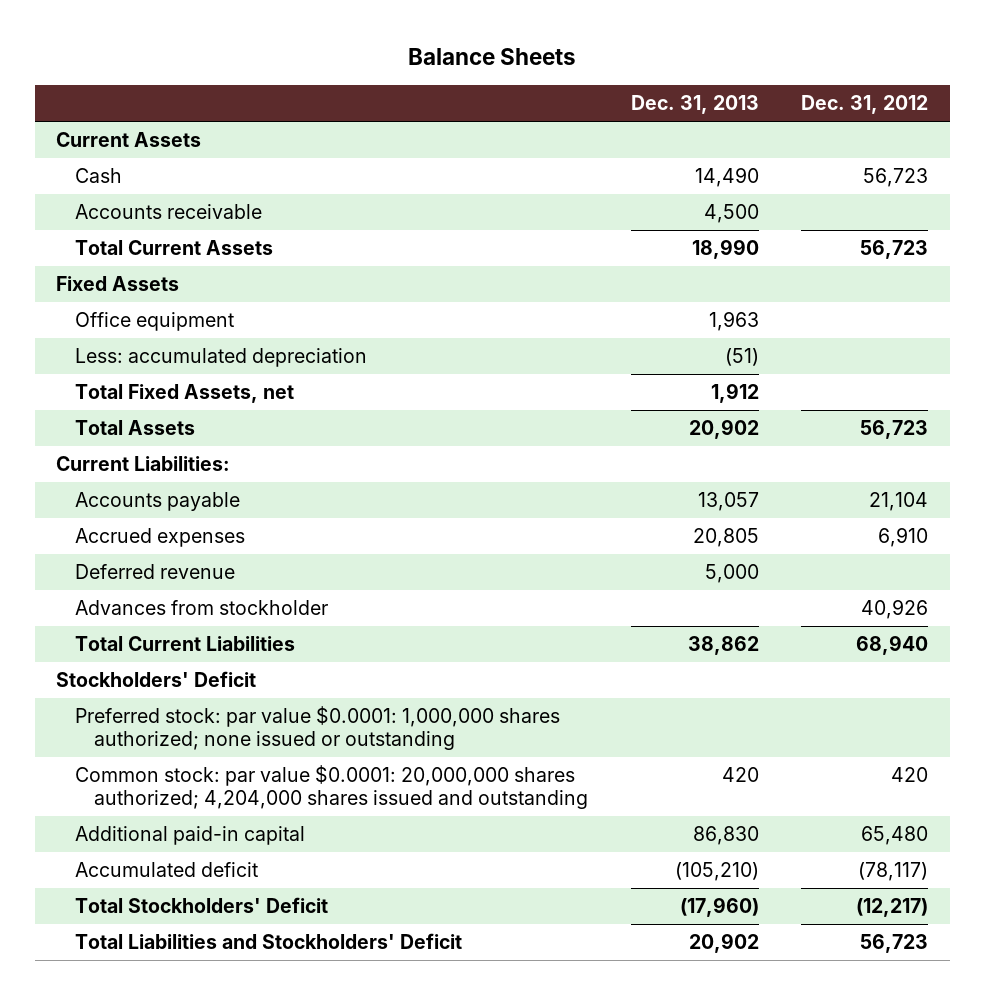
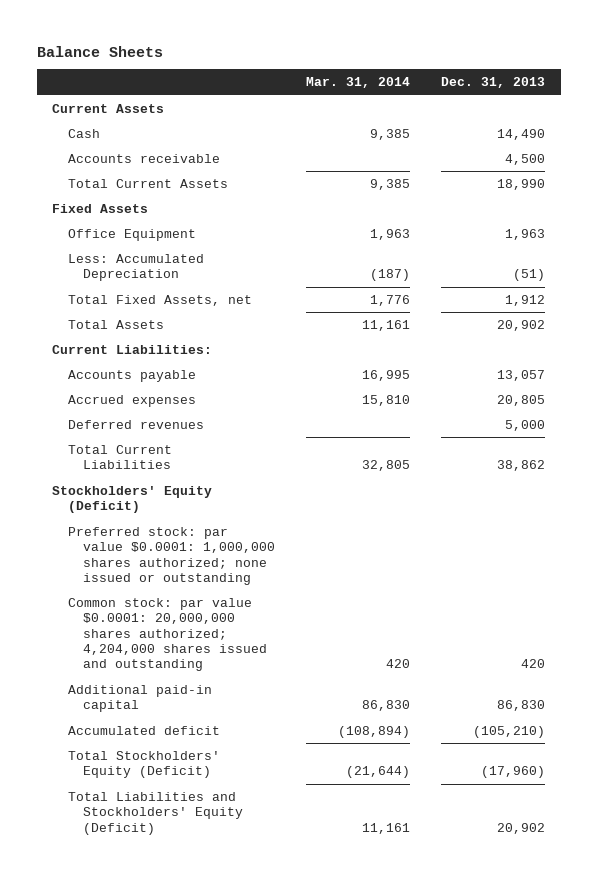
[801,95,929,115] Dec. 31, 2012 -> none
none -> [306,77,411,89] Mar. 31, 2014
[75,312,235,332] Office equipment -> [67,228,196,241] Office Equipment
[75,348,368,368] Less: accumulated depreciation -> [67,253,204,282] Less: Accumulated Depreciation
[75,600,329,616] Advances from stockholder -> none
[75,564,236,580] Deferred revenue -> [67,419,204,429] Deferred revenues
[56,671,257,688] Stockholders' Deficit -> [52,485,213,514] Stockholders' Equity (Deficit)
[75,897,329,914] Total Stockholders' Deficit -> [67,750,220,779] Total Stockholders' Equity (Deficit)
[75,933,463,950] Total Liabilities and Stockholders' Deficit -> [67,791,243,835] Total Liabilities and Stockholders' Equity (Deficit)

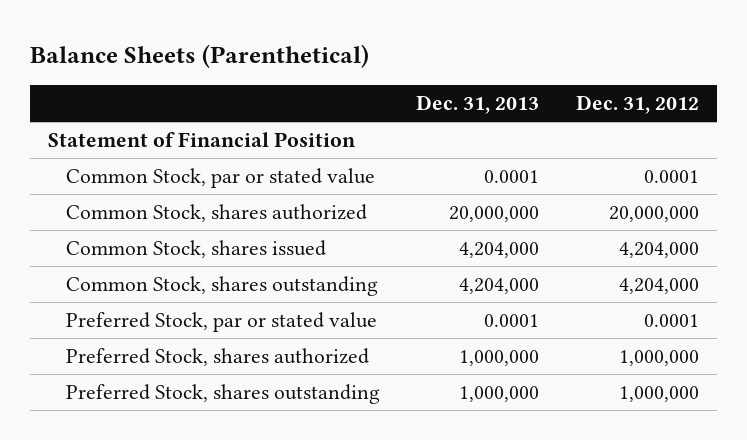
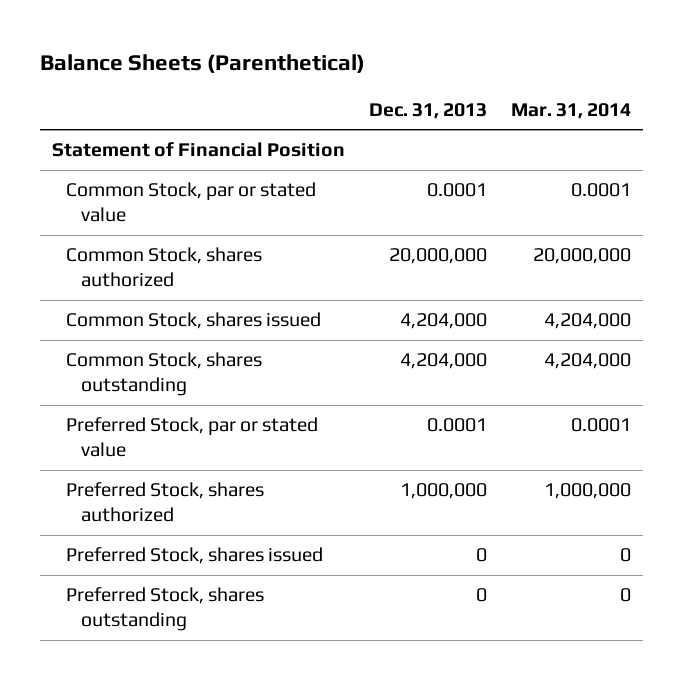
[575,95,699,115] Dec. 31, 2012 -> none
none -> [510,102,631,119] Mar. 31, 2014
none -> [66,547,324,565] Preferred Stock, shares issued
[459,386,540,403] 1,000,000 -> [475,588,487,603] 0

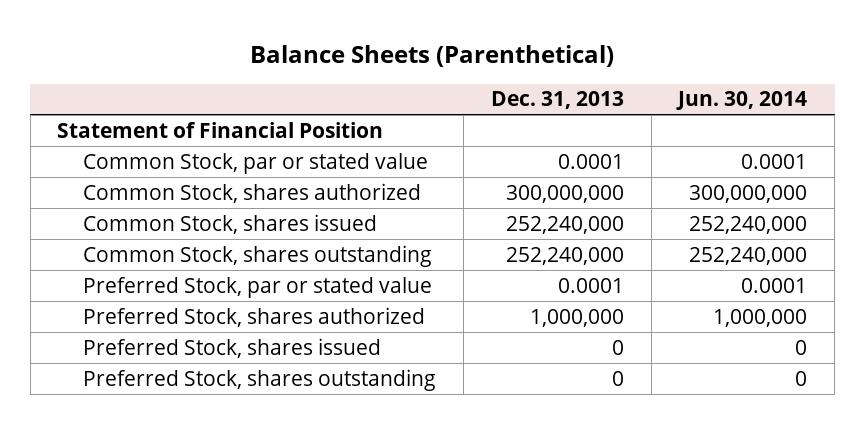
[510,102,631,119] Mar. 31, 2014 -> none
none -> [676,91,808,111] Jun. 30, 2014
[388,248,487,265] 20,000,000 -> [505,184,624,203] 300,000,000
[399,313,487,330] 4,204,000 -> [505,215,624,234] 252,240,000
[399,353,487,370] 4,204,000 -> [505,246,624,265] 252,240,000

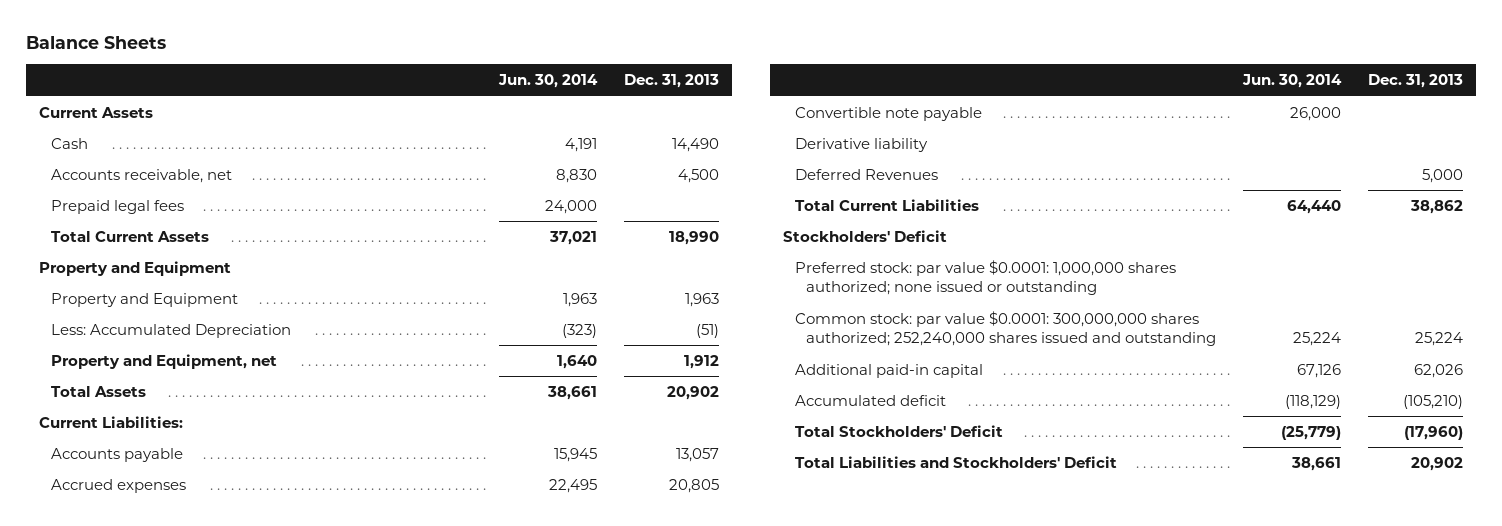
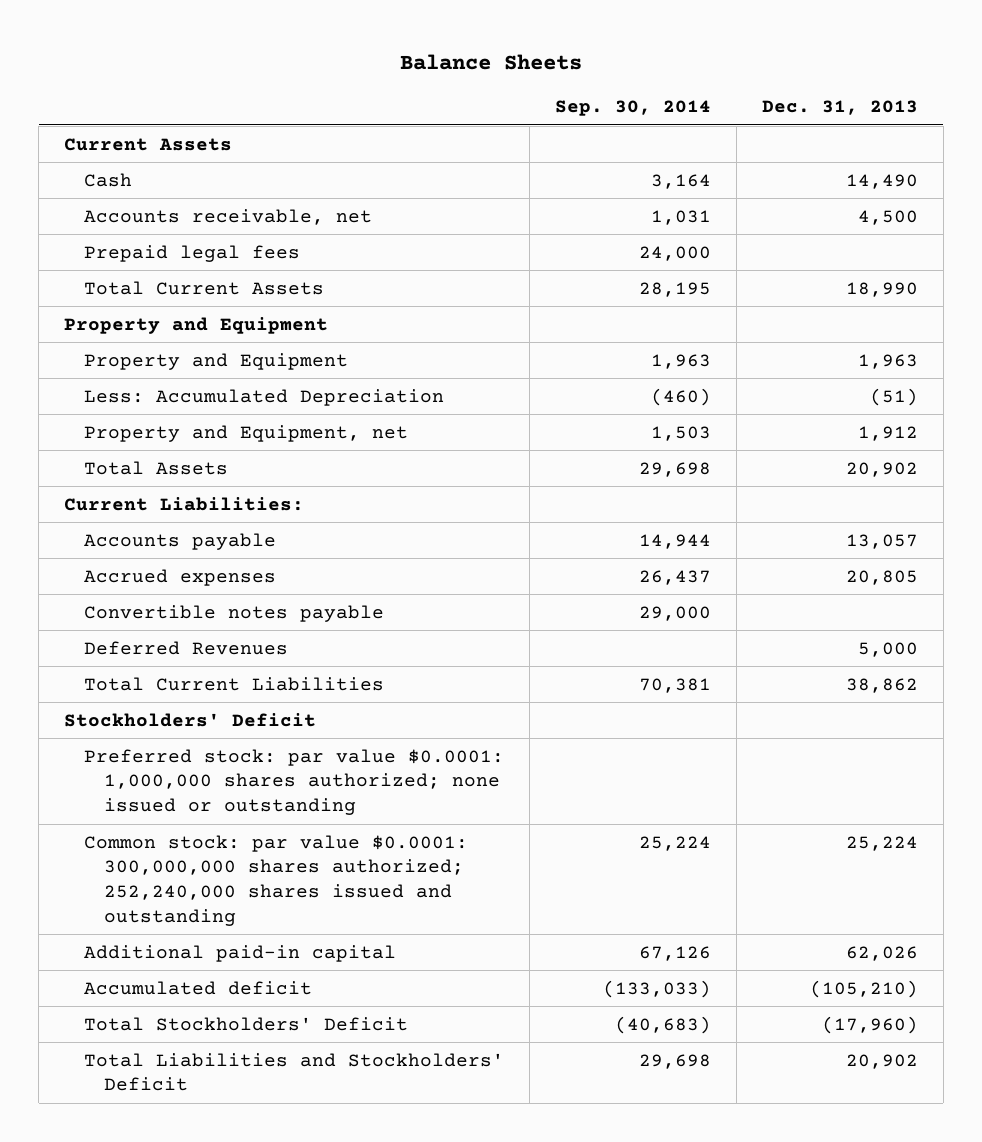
[498,74,599,89] Jun. 30, 2014 -> none
none -> [555,100,712,117] Sep. 30, 2014
[794,137,928,152] Derivative liability -> none
[794,106,982,121] Convertible note payable -> [84,604,385,622] Convertible notes payable

